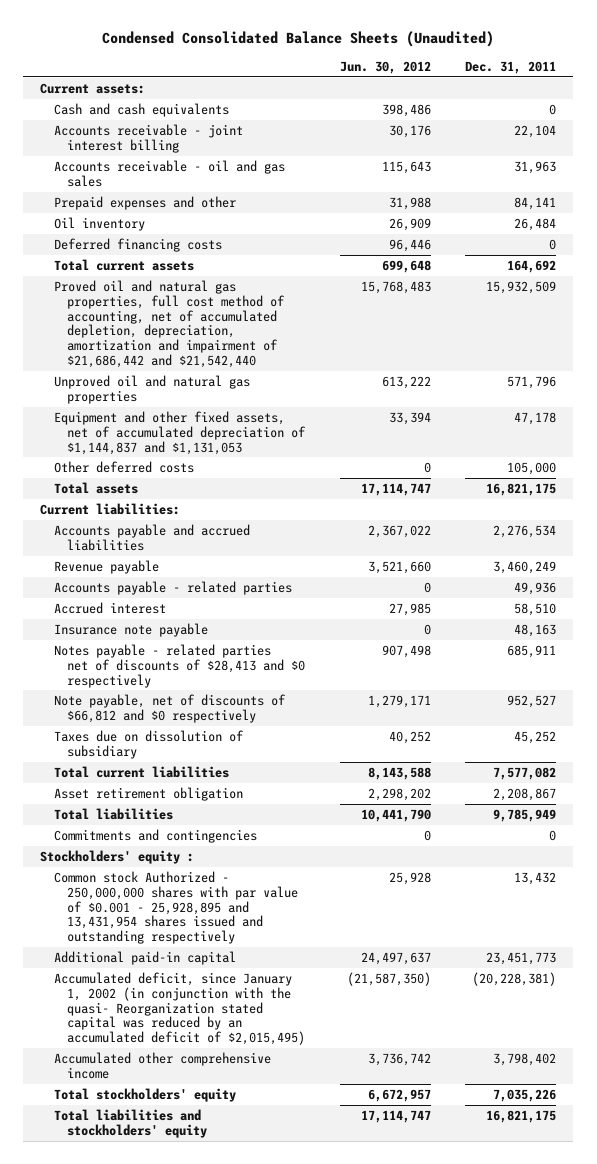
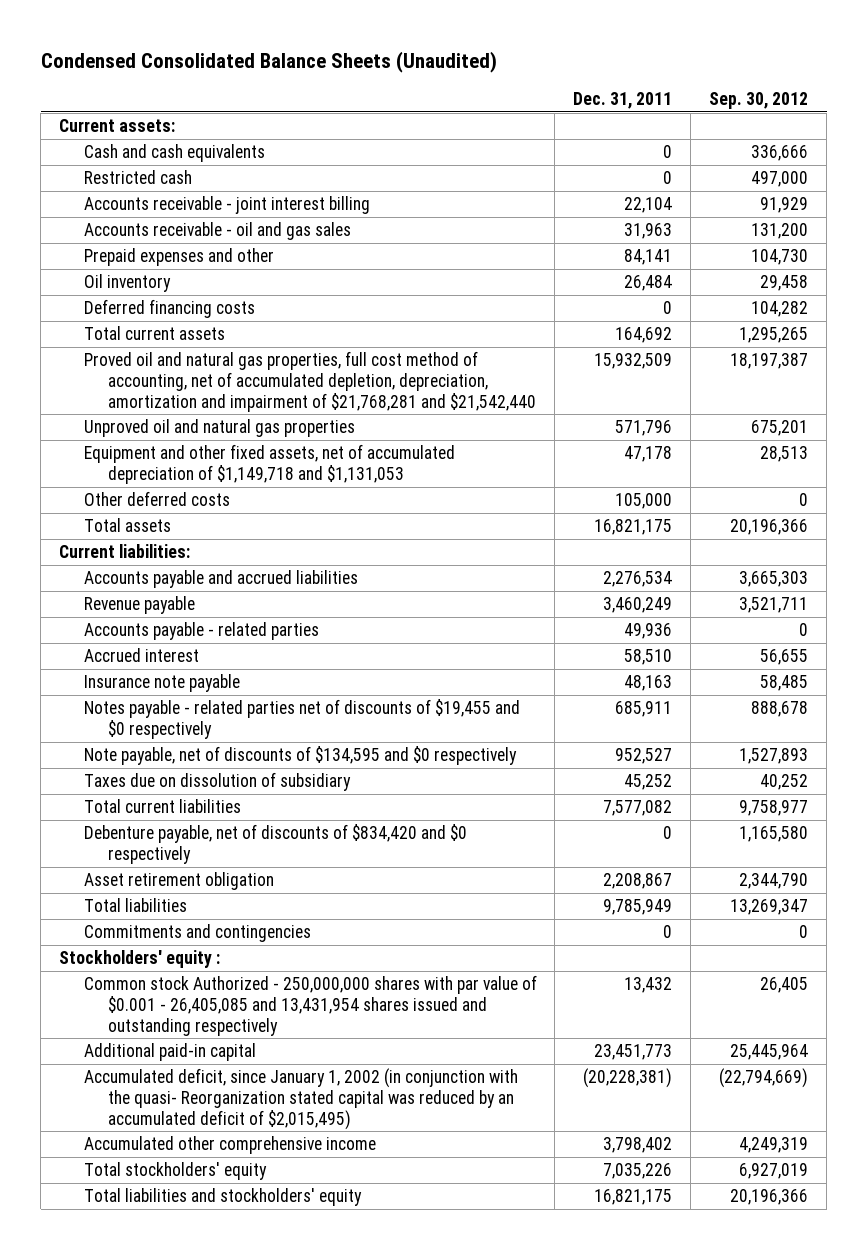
[339,60,431,74] Jun. 30, 2012 -> none
none -> [709,92,809,110] Sep. 30, 2012
none -> [83,170,192,185] Restricted cash
[53,279,286,368] Proved oil and natural gas properties, full cost method of accounting, net of accumulated depletion, depreciation, amortization and impairment of $21,686,442 and $21,542,440 -> [83,351,536,412] Proved oil and natural gas properties, full cost method of accounting, net of accumulated depletion, depreciation, amortization and impairment of $21,768,281 and $21,542,440
[53,410,307,455] Equipment and other fixed assets, net of accumulated depreciation of $1,144,837 and $1,131,053 -> [83,444,455,485] Equipment and other fixed assets, net of accumulated depreciation of $1,149,718 and $1,131,053
[53,643,306,688] Notes payable - related parties net of discounts of $28,413 and $0 respectively -> [83,699,520,740] Notes payable - related parties net of discounts of $19,455 and $0 respectively
[53,693,286,723] Note payable, net of discounts of $66,812 and $0 respectively -> [83,746,517,766] Note payable, net of discounts of $134,595 and $0 respectively
none -> [83,824,467,865] Debenture payable, net of discounts of $834,420 and $0 respectively
[53,870,299,945] Common stock Authorized - 250,000,000 shares with par value of $0.001 - 25,928,895 and 13,431,954 shares issued and outstanding respectively -> [83,975,537,1036] Common stock Authorized - 250,000,000 shares with par value of $0.001 - 26,405,085 and 13,431,954 shares issued and outstanding respectively

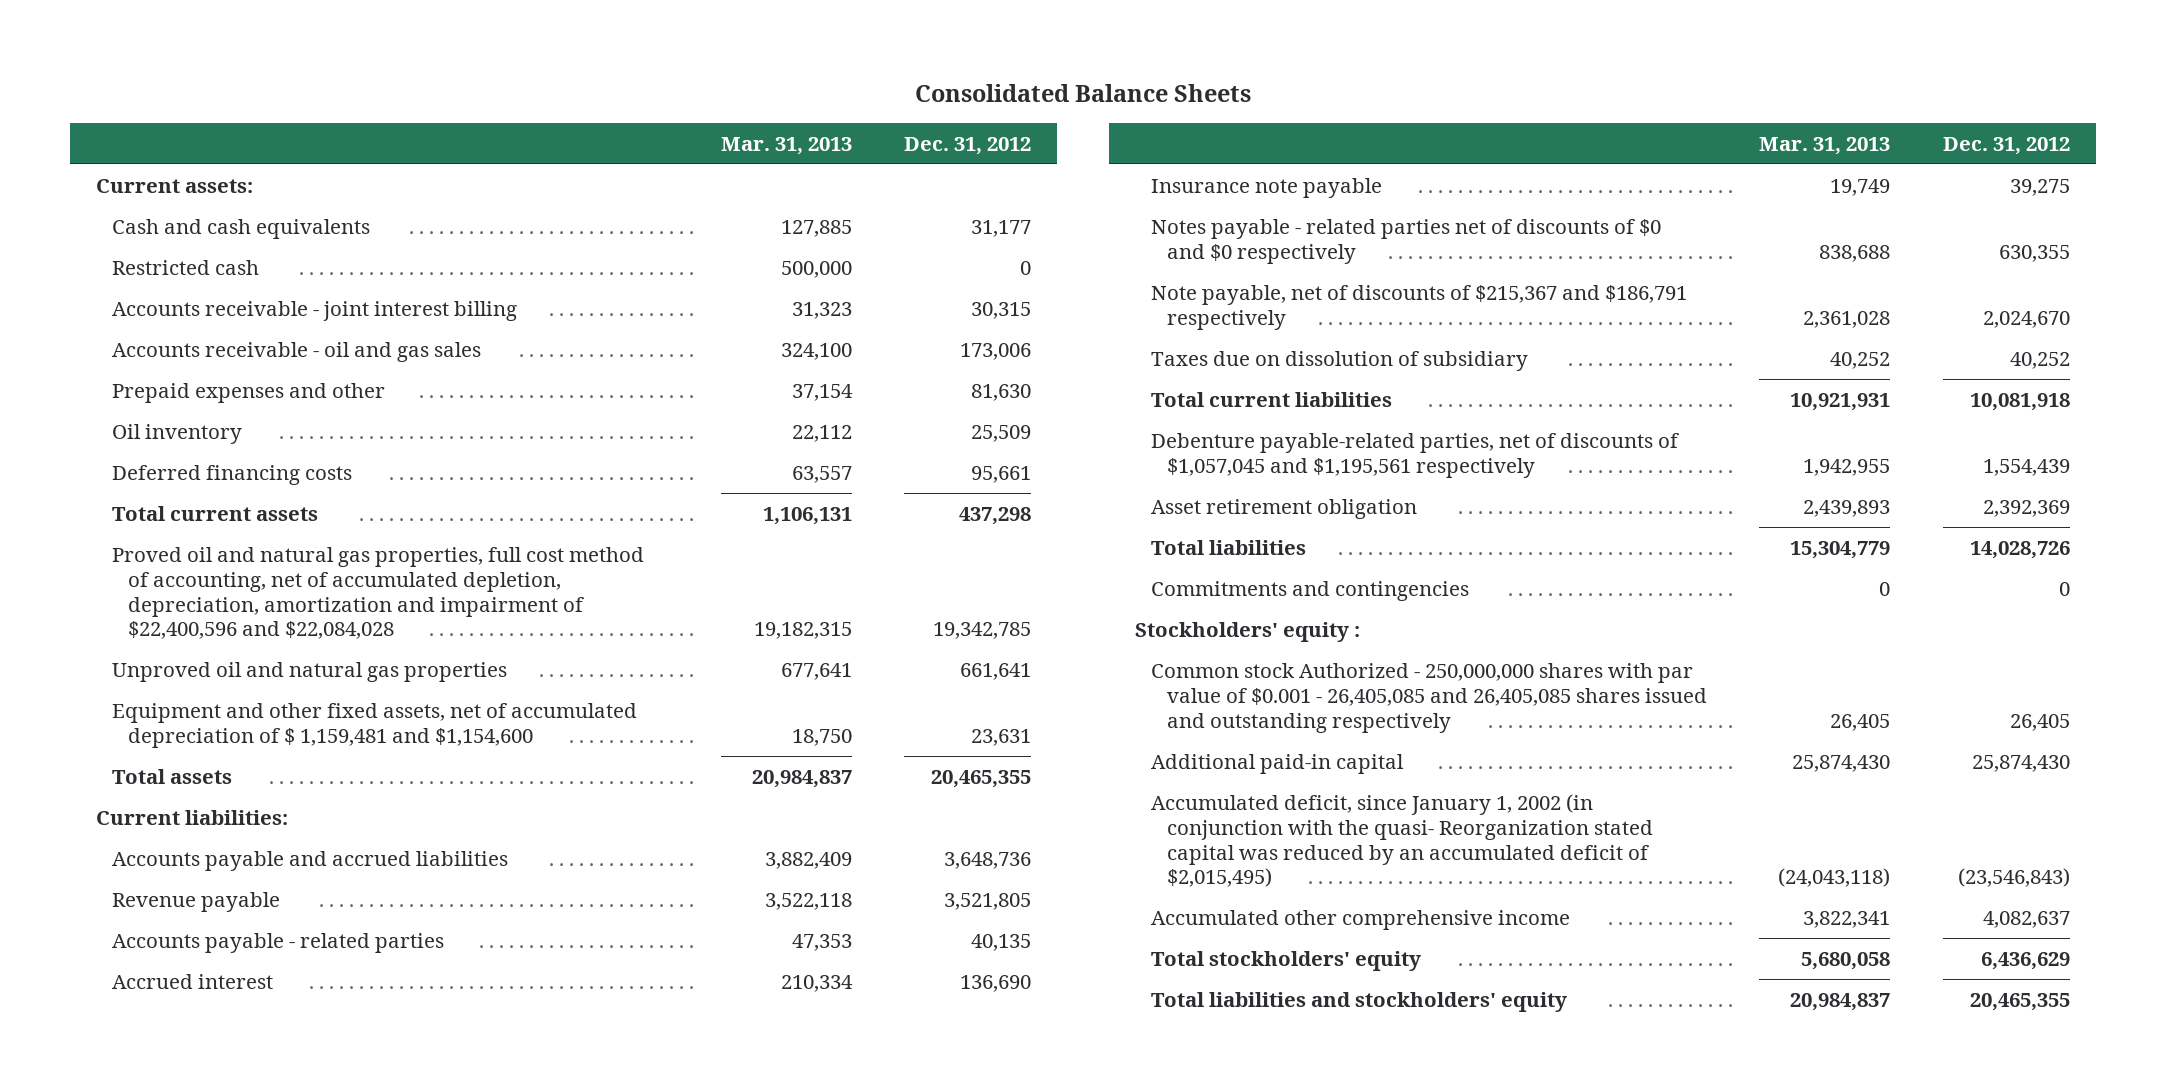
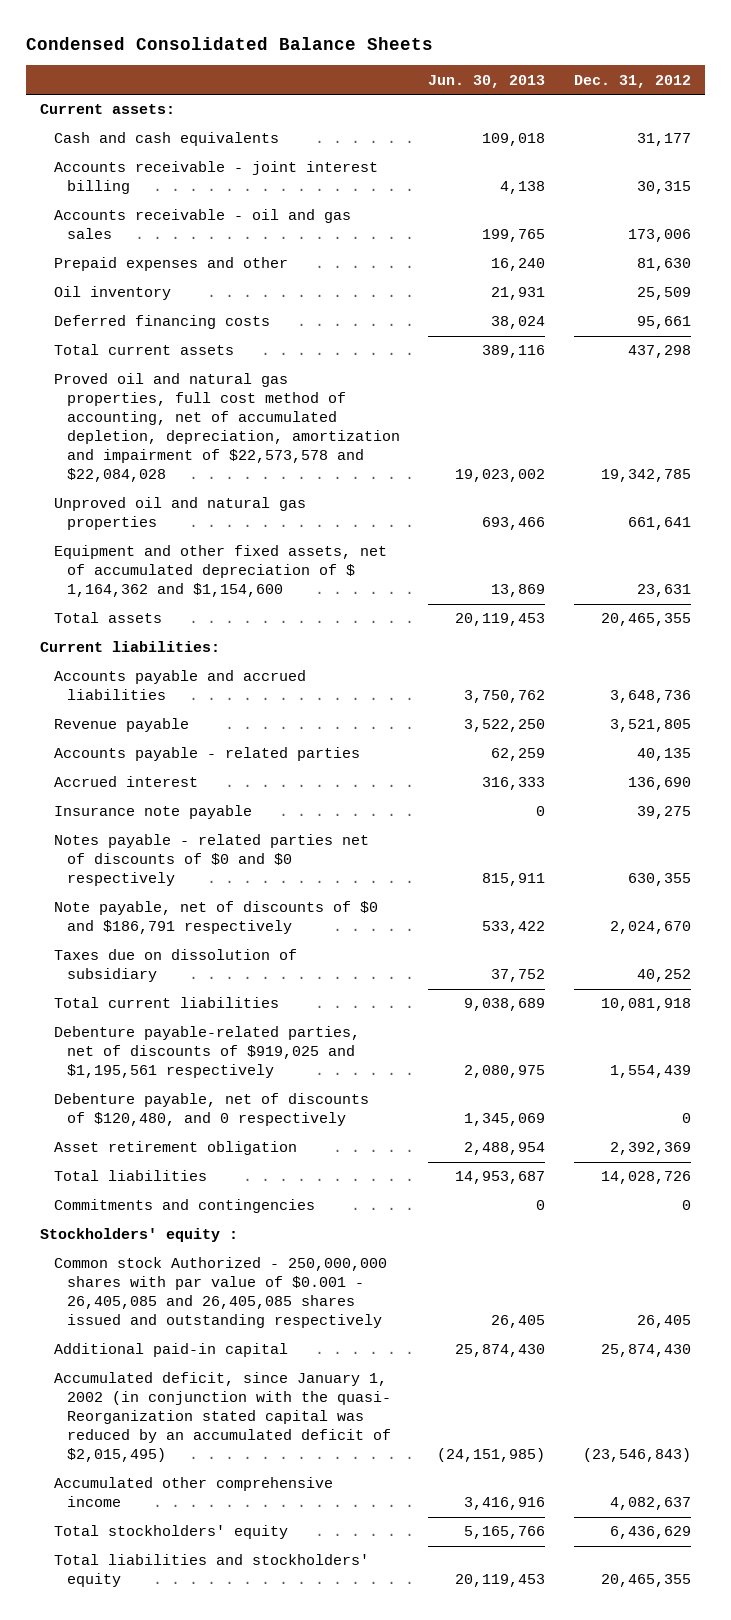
[915,84,1252,103] Consolidated Balance Sheets -> [26,36,434,50] Condensed Consolidated Balance Sheets
[720,136,852,155] Mar. 31, 2013 -> none
none -> [428,74,546,88] Jun. 30, 2013
[112,259,260,275] Restricted cash -> none
[112,546,645,640] Proved oil and natural gas properties, full cost method of accounting, net of accumulated depletion, depreciation, amortization and impairment of $22,400,596 and $22,084,028 -> [53,373,400,483] Proved oil and natural gas properties, full cost method of accounting, net of accumulated depletion, depreciation, amortization and impairment of $22,573,578 and $22,084,028
[112,702,638,748] Equipment and other fixed assets, net of accumulated depreciation of $ 1,159,481 and $1,154,600 -> [53,545,387,598] Equipment and other fixed assets, net of accumulated depreciation of $ 1,164,362 and $1,154,600
[1151,284,1688,330] Note payable, net of discounts of $215,367 and $186,791 respectively -> [53,901,378,935] Note payable, net of discounts of $0 and $186,791 respectively
[1151,432,1680,478] Debenture payable-related parties, net of discounts of $1,057,045 and $1,195,561 respectively -> [53,1026,360,1079] Debenture payable-related parties, net of discounts of $919,025 and $1,195,561 respectively
none -> [53,1093,369,1127] Debenture payable, net of discounts of $120,480, and 0 respectively

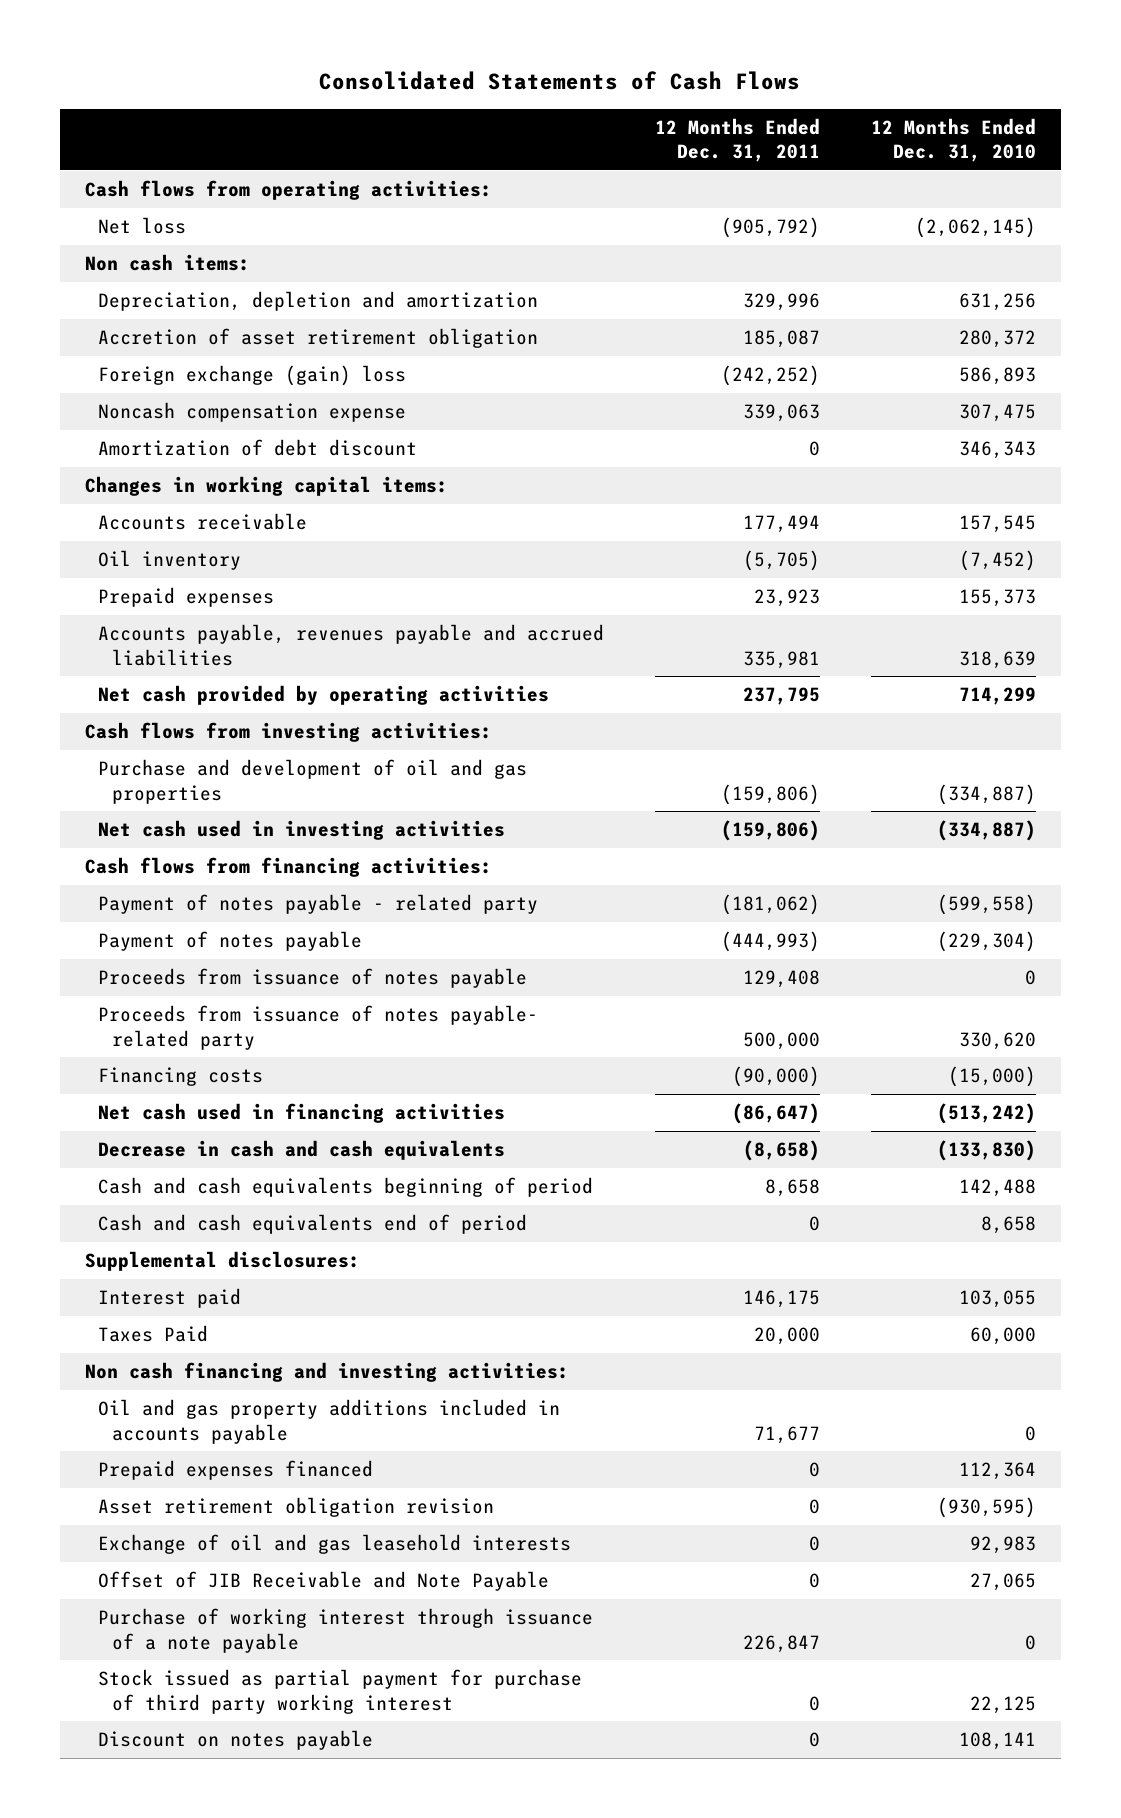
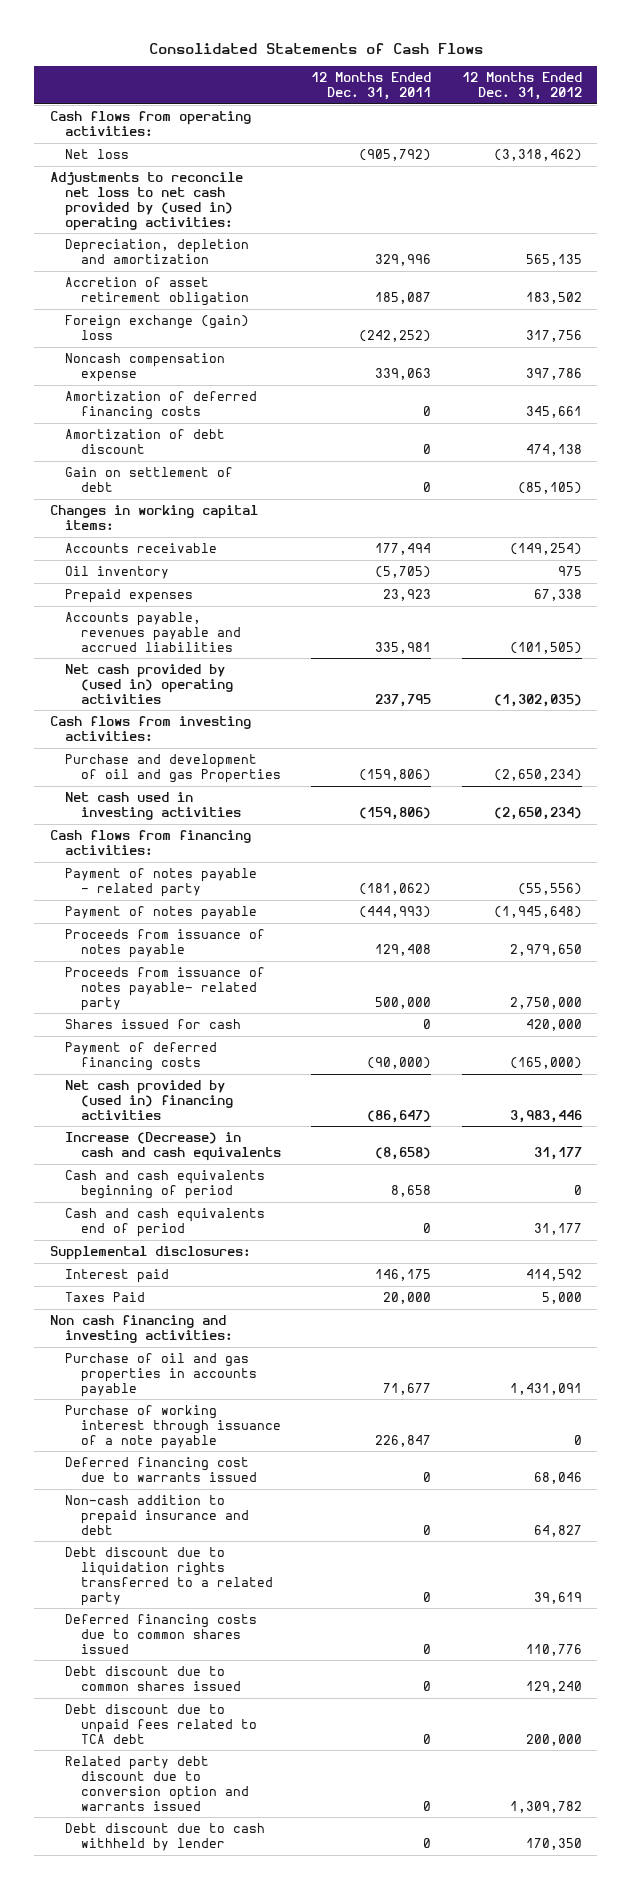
[870,117,1036,163] 12 Months Ended Dec. 31, 2010 -> none
none -> [461,72,582,100] 12 Months Ended Dec. 31, 2012
[85,254,251,272] Non cash items: -> [49,172,243,231] Adjustments to reconcile net loss to net cash provided by (used in) operating activities:
none -> [65,391,258,420] Amortization of deferred financing costs
none -> [65,467,234,492] Gain on settlement of debt
[98,685,550,706] Net cash provided by operating activities -> [65,664,233,704] Net cash provided by (used in) operating activities
[98,759,528,804] Purchase and development of oil and gas properties -> [65,754,281,783] Purchase and development of oil and gas Properties
none -> [65,1019,242,1030] Shares issued for cash
[98,1067,264,1087] Financing costs -> [65,1042,218,1071] Payment of deferred financing costs
[98,1103,506,1124] Net cash used in financing activities -> [65,1080,233,1120] Net cash provided by (used in) financing activities
[98,1140,506,1161] Decrease in cash and cash equivalents -> [65,1132,281,1161] Increase (Decrease) in cash and cash equivalents
[98,1460,374,1481] Prepaid expenses financed -> none
[98,1497,495,1518] Asset retirement obligation revision -> none
[98,1534,572,1555] Exchange of oil and gas leasehold interests -> none
[98,1571,550,1592] Offset of JIB Receivable and Note Payable -> none
[98,1399,561,1444] Oil and gas property additions included in accounts payable -> [65,1353,257,1397] Purchase of oil and gas properties in accounts payable
[98,1669,583,1714] Stock issued as partial payment for purchase of third party working interest -> none
[98,1730,374,1751] Discount on notes payable -> none
none -> [65,1457,257,1482] Deferred financing cost due to warrants issued
none -> [65,1495,249,1535] Non-cash addition to prepaid insurance and debt
none -> [65,1547,273,1606] Debt discount due to liquidation rights transferred to a related party
none -> [65,1614,258,1654] Deferred financing costs due to common shares issued
none -> [65,1666,241,1691] Debt discount due to common shares issued
none -> [65,1704,257,1744] Debt discount due to unpaid fees related to TCA debt
none -> [65,1756,249,1811] Related party debt discount due to conversion option and warrants issued
none -> [65,1823,266,1851] Debt discount due to cash withheld by lender

